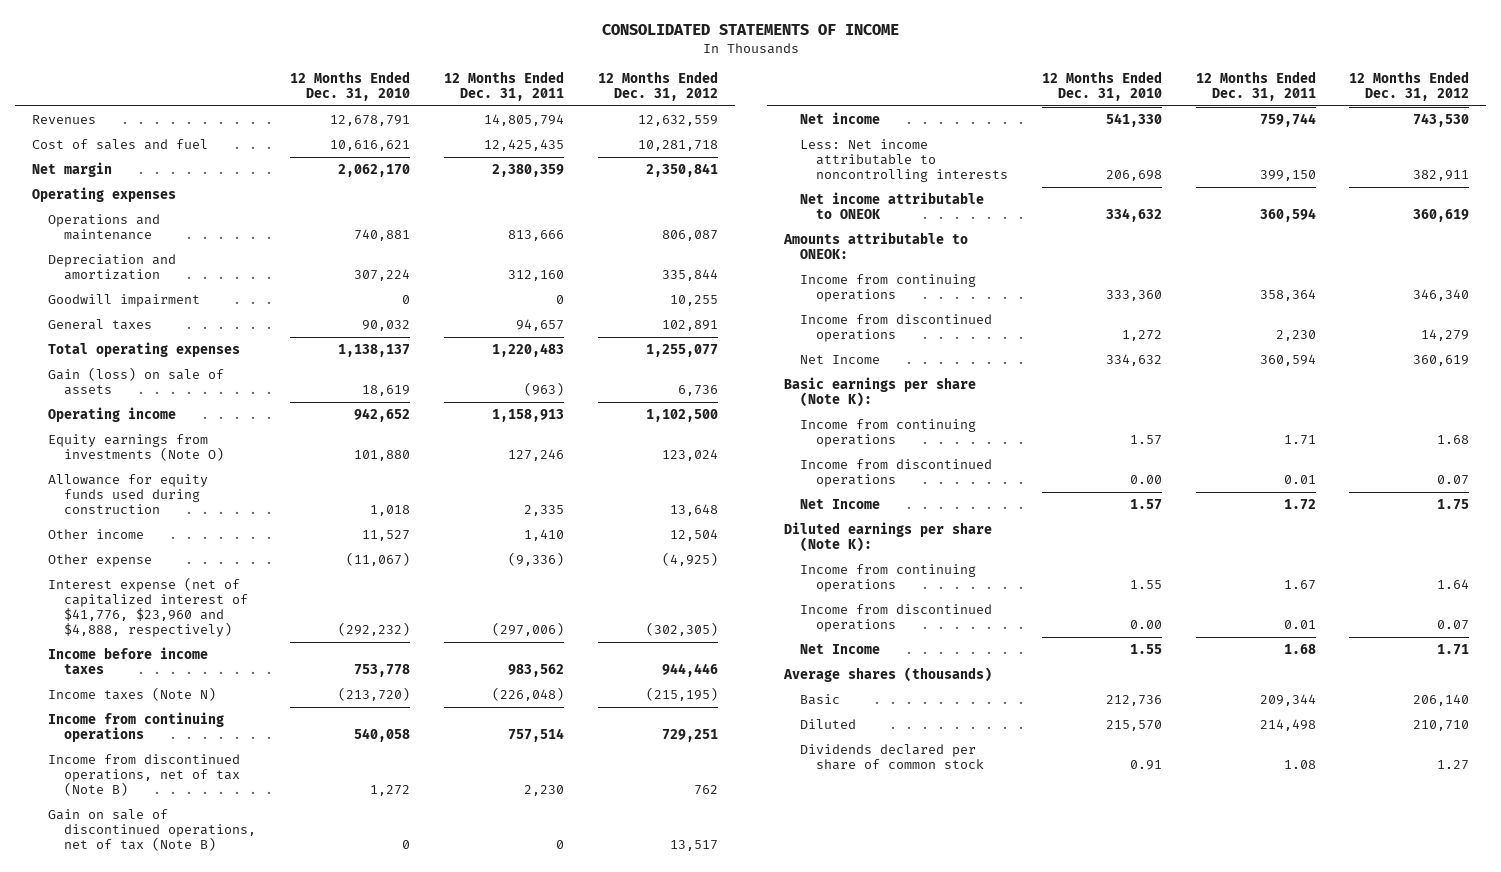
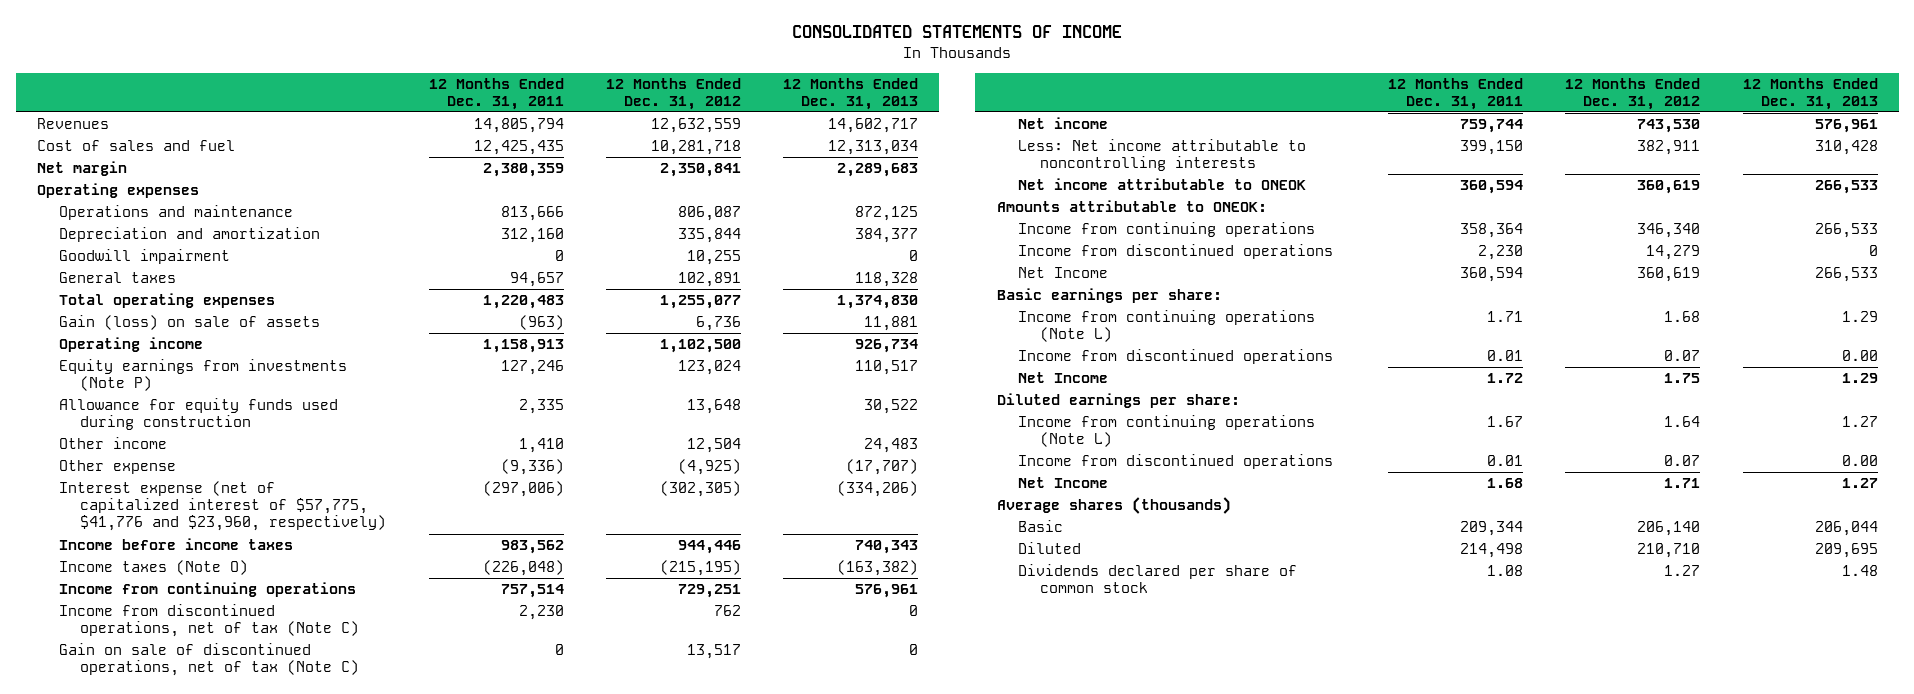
[290,70,411,101] 12 Months Ended Dec. 31, 2010 -> none
none -> [782,77,918,110] 12 Months Ended Dec. 31, 2013
[48,433,225,462] Equity earnings from investments (Note O) -> [58,359,347,392] Equity earnings from investments (Note P)
[48,576,249,638] Interest expense (net of capitalized interest of $41,776, $23,960 and $4,888, respectively) -> [58,481,387,532] Interest expense (net of capitalized interest of $57,775, $41,776 and $23,960, respectively)
[48,686,217,701] Income taxes (Note N) -> [58,560,248,576] Income taxes (Note O)
[48,753,241,797] Income from discontinued operations, net of tax (Note B) -> [58,604,360,638] Income from discontinued operations, net of tax (Note C)
[48,808,257,852] Gain on sale of discontinued operations, net of tax (Note B) -> [58,643,360,677] Gain on sale of discontinued operations, net of tax (Note C)
[783,376,976,408] Basic earnings per share (Note K): -> [996,288,1222,304] Basic earnings per share:
[799,418,976,448] Income from continuing operations -> [1018,310,1316,343] Income from continuing operations (Note L)
[783,521,992,553] Diluted earnings per share (Note K): -> [996,393,1240,409] Diluted earnings per share:
[799,563,976,593] Income from continuing operations -> [1018,415,1316,448] Income from continuing operations (Note L)

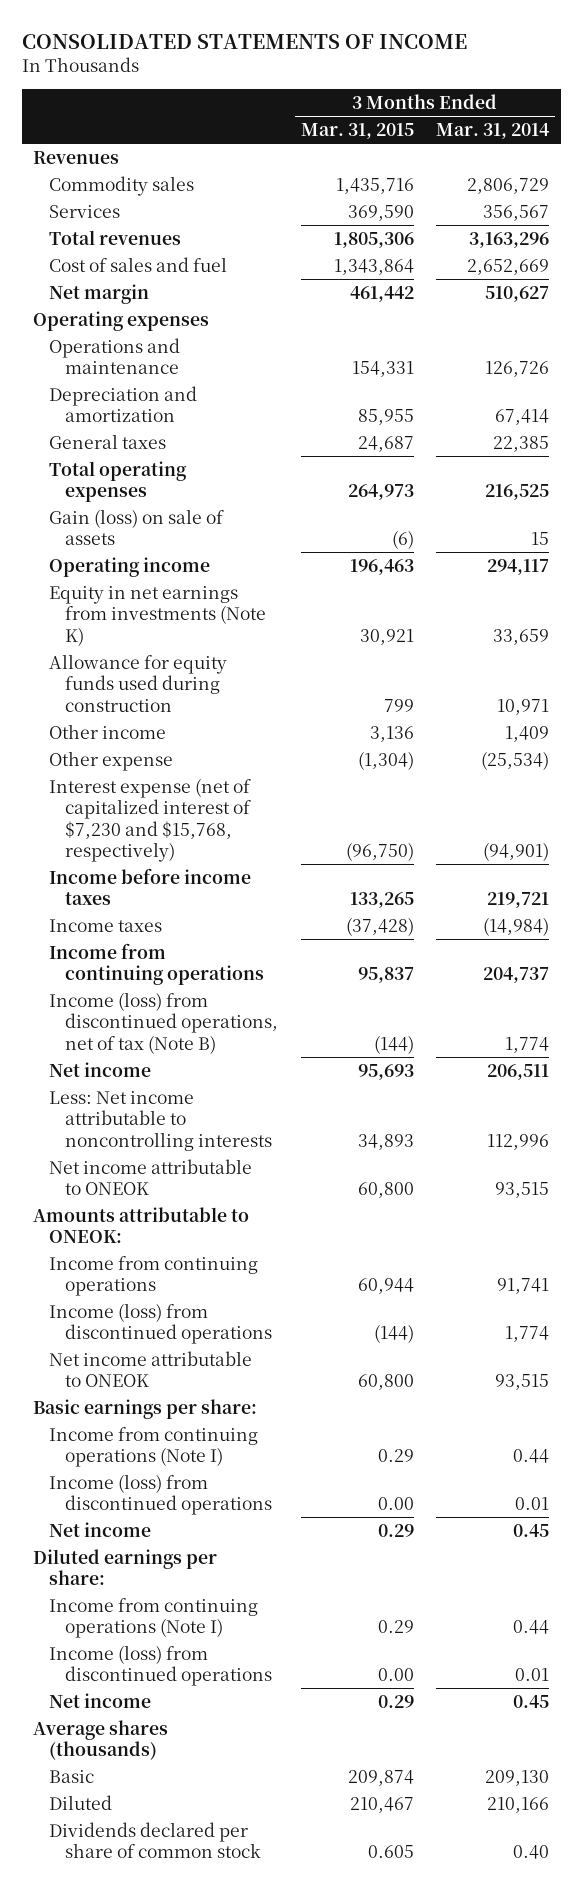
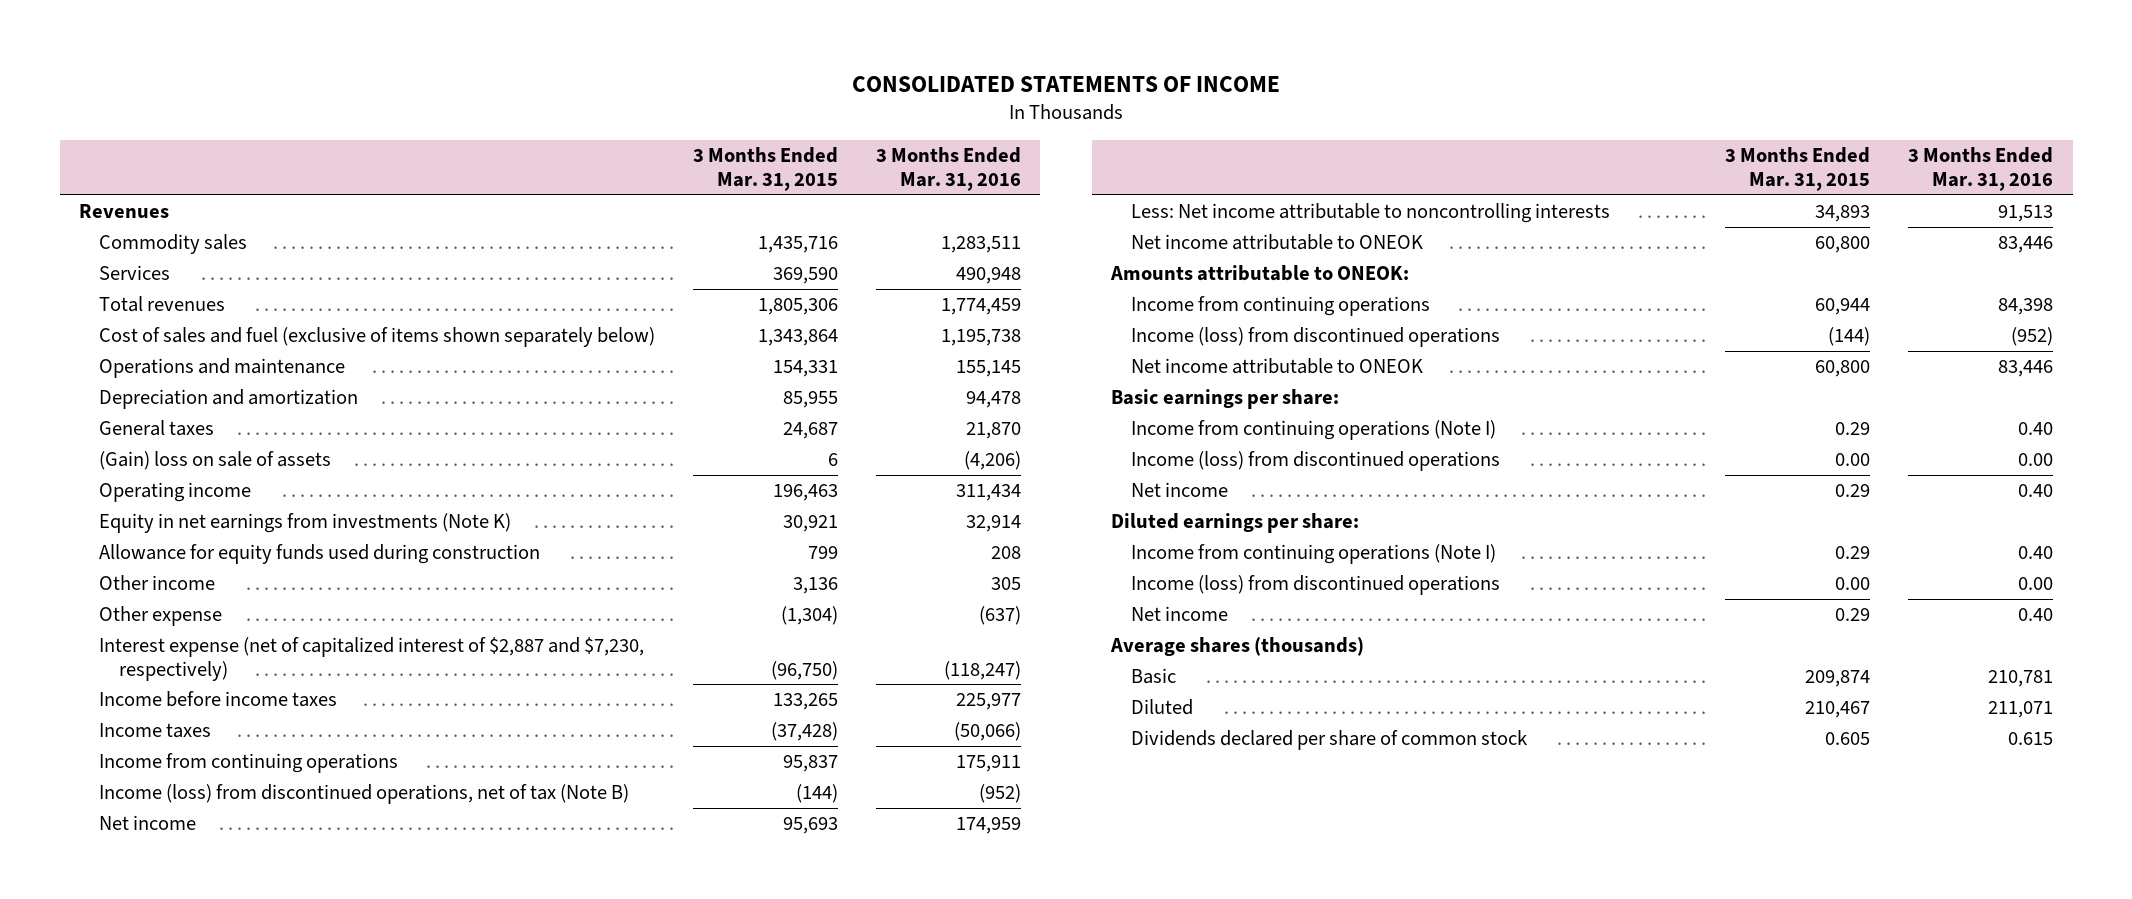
[436,123,550,140] Mar. 31, 2014 -> none
none -> [876,147,1022,191] 3 Months Ended Mar. 31, 2016
[49,283,150,304] Net margin -> none
[33,310,210,331] Operating expenses -> none
[49,256,228,272] Cost of sales and fuel -> [98,327,655,348] Cost of sales and fuel (exclusive of items shown separately below)
[49,460,188,503] Total operating expenses -> none
[49,508,225,546] Gain (loss) on sale of assets -> [98,451,331,471] (Gain) loss on sale of assets
[391,530,414,550] (6) -> [827,453,838,467] 6
[49,777,252,862] Interest expense (net of capitalized interest of $7,230 and $15,768, respectively) -> [98,637,644,681] Interest expense (net of capitalized interest of $2,887 and $7,230, respectively)

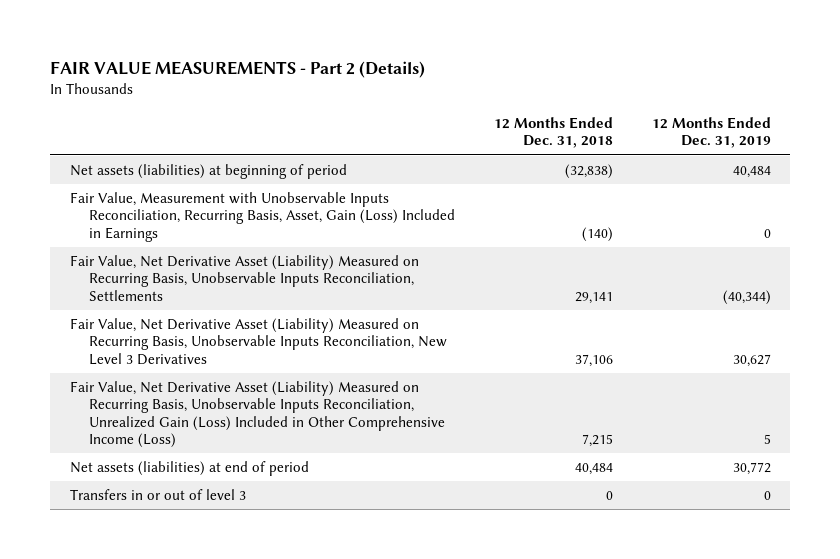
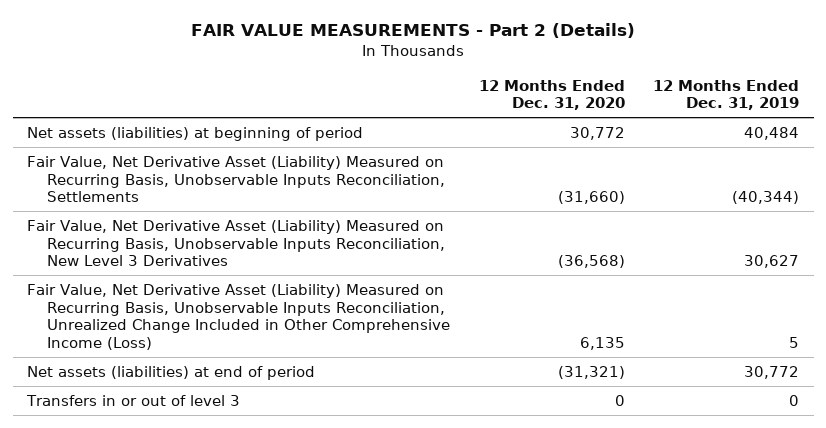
[494,117,614,149] 12 Months Ended Dec. 31, 2018 -> none
none -> [478,79,625,111] 12 Months Ended Dec. 31, 2020
[69,191,456,242] Fair Value, Measurement with Unobservable Inputs Reconciliation, Recurring Basis, Asset, Gain (Loss) Included in Earnings -> none
[69,380,446,449] Fair Value, Net Derivative Asset (Liability) Measured on Recurring Basis, Unobservable Inputs Reconciliation, Unrealized Gain (Loss) Included in Other Comprehensive Income (Loss) -> [26,283,451,351] Fair Value, Net Derivative Asset (Liability) Measured on Recurring Basis, Unobservable Inputs Reconciliation, Unrealized Change Included in Other Comprehensive Income (Loss)

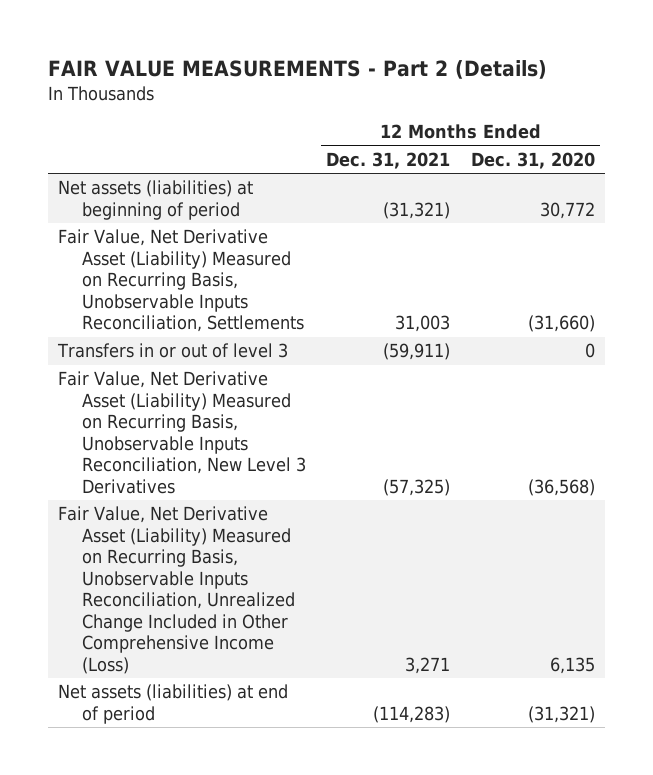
[653,79,800,111] 12 Months Ended Dec. 31, 2019 -> none
none -> [326,151,451,169] Dec. 31, 2021
[25,394,240,406] Transfers in or out of level 3 -> [57,343,289,359] Transfers in or out of level 3

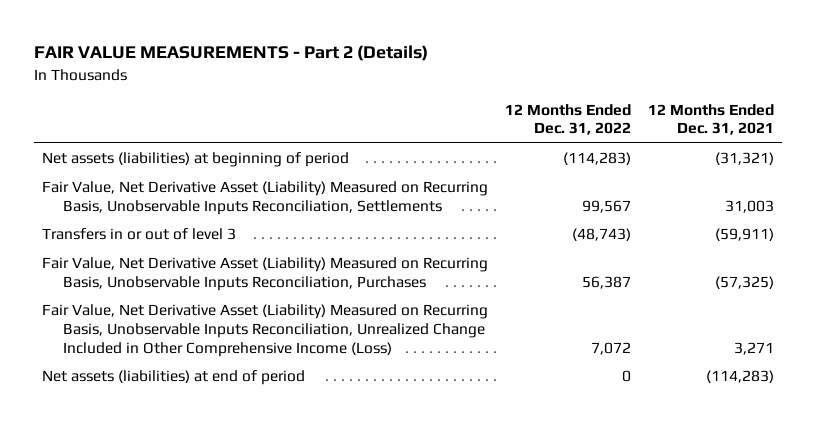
[470,151,595,169] Dec. 31, 2020 -> none
none -> [505,103,632,136] 12 Months Ended Dec. 31, 2022
[58,371,307,494] Fair Value, Net Derivative Asset (Liability) Measured on Recurring Basis, Unobservable Inputs Reconciliation, New Level 3 Derivatives -> [42,257,489,292] Fair Value, Net Derivative Asset (Liability) Measured on Recurring Basis, Unobservable Inputs Reconciliation, Purchases

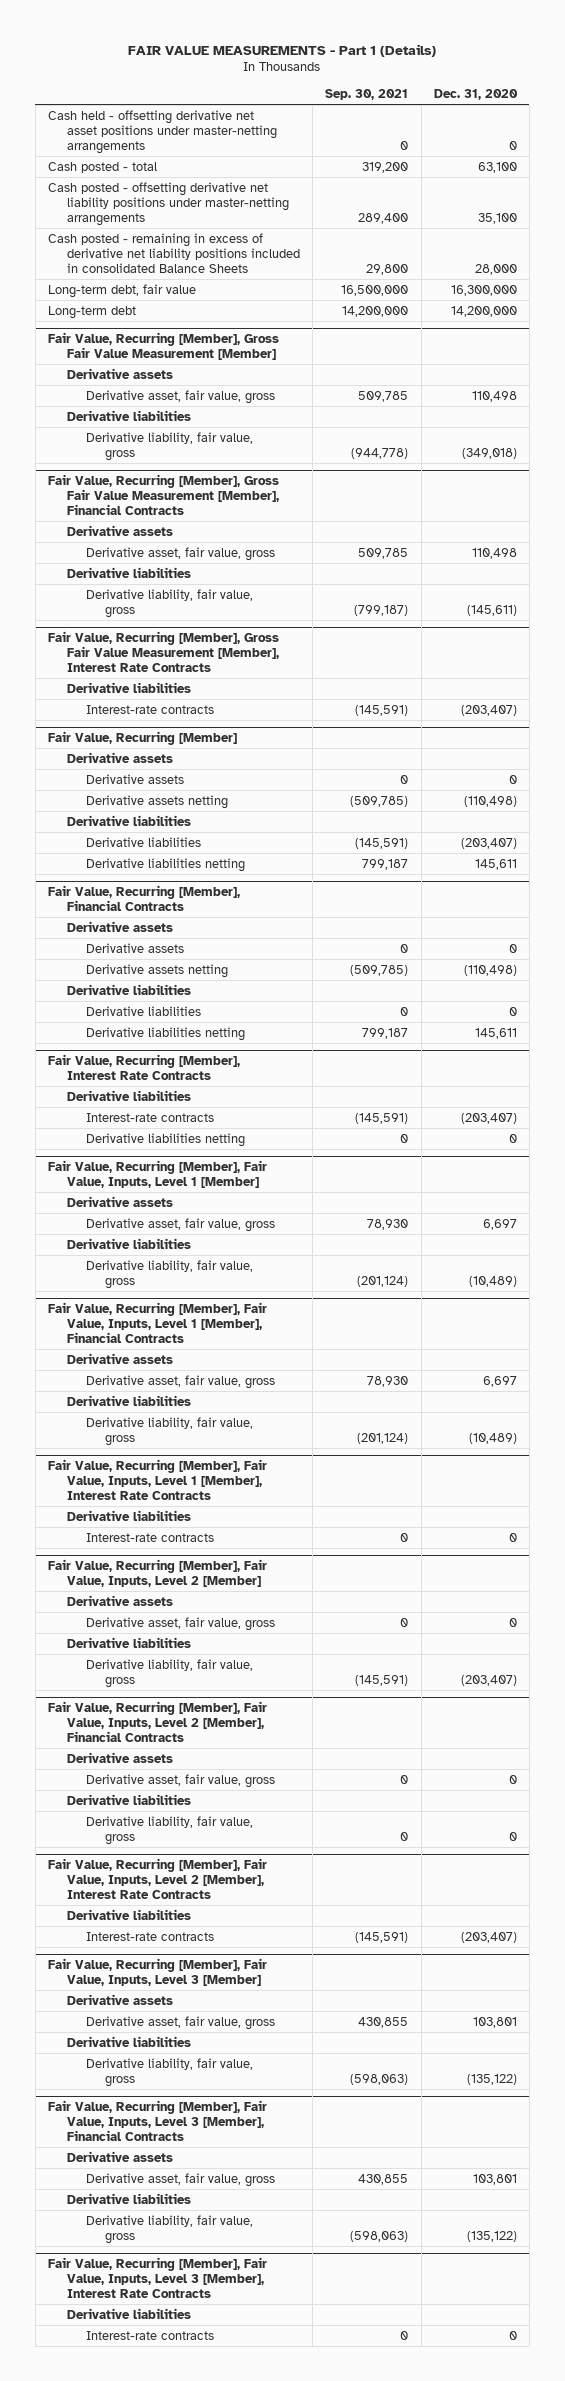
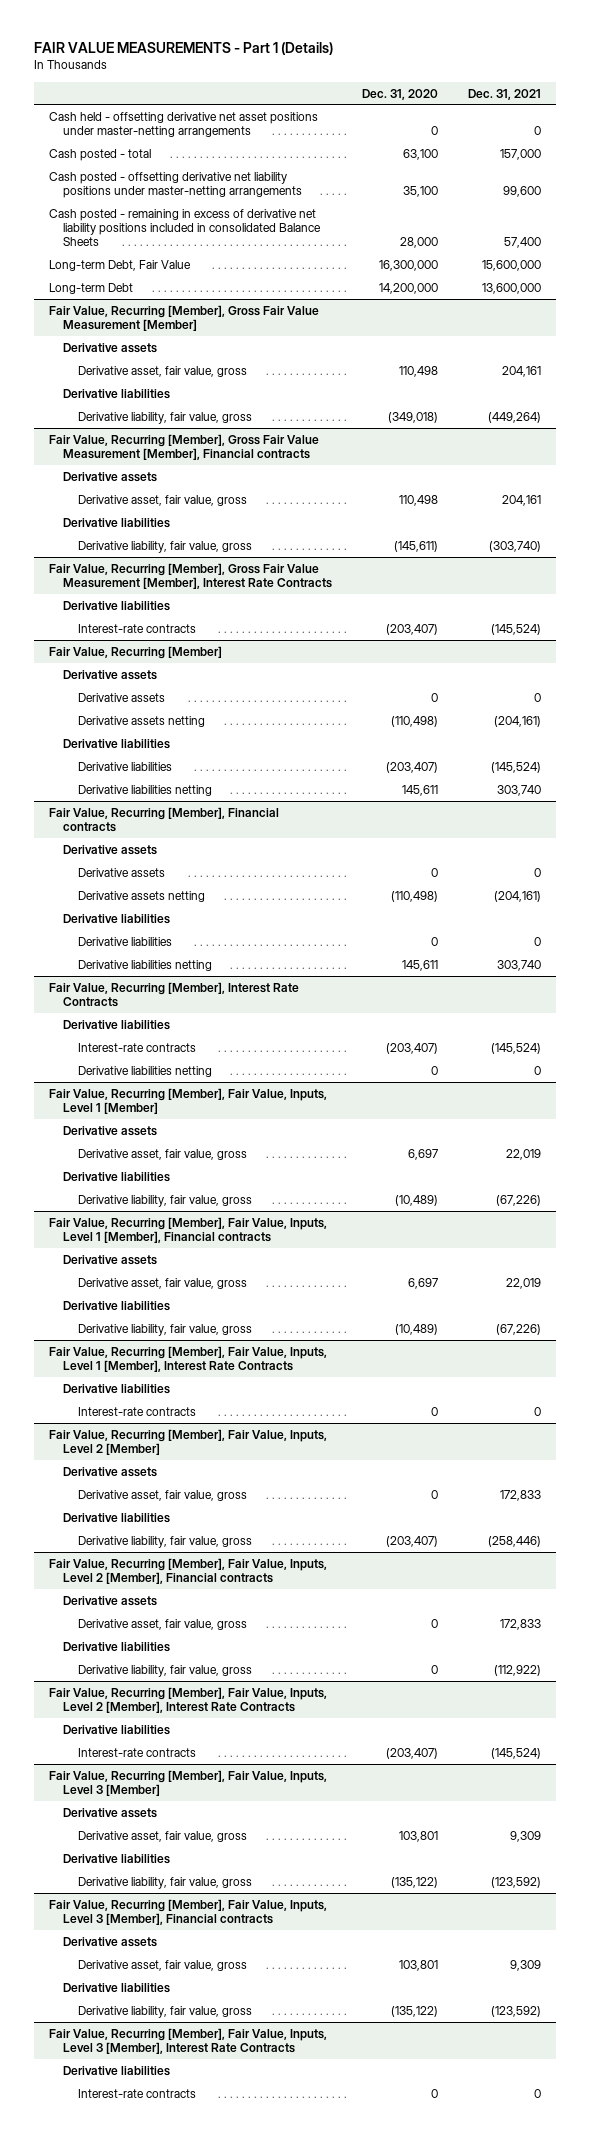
[325,89,409,101] Sep. 30, 2021 -> none
none -> [468,88,542,100] Dec. 31, 2021
[48,283,197,298] Long-term debt, fair value -> [48,259,191,271] Long-term Debt, Fair Value
[48,305,137,319] Long-term debt -> [48,282,133,294] Long-term Debt
[48,474,280,515] Fair Value, Recurring [Member], Gross Fair Value Measurement [Member], Financial Contracts -> [48,433,319,461] Fair Value, Recurring [Member], Gross Fair Value Measurement [Member], Financial contracts
[48,885,241,912] Fair Value, Recurring [Member], Financial Contracts -> [48,806,279,833] Fair Value, Recurring [Member], Financial contracts
[48,1302,268,1343] Fair Value, Recurring [Member], Fair Value, Inputs, Level 1 [Member], Financial Contracts -> [48,1216,327,1244] Fair Value, Recurring [Member], Fair Value, Inputs, Level 1 [Member], Financial contracts
[48,1701,268,1742] Fair Value, Recurring [Member], Fair Value, Inputs, Level 2 [Member], Financial Contracts -> [48,1557,327,1585] Fair Value, Recurring [Member], Fair Value, Inputs, Level 2 [Member], Financial contracts
[48,2100,268,2141] Fair Value, Recurring [Member], Fair Value, Inputs, Level 3 [Member], Financial Contracts -> [48,1898,327,1926] Fair Value, Recurring [Member], Fair Value, Inputs, Level 3 [Member], Financial contracts

